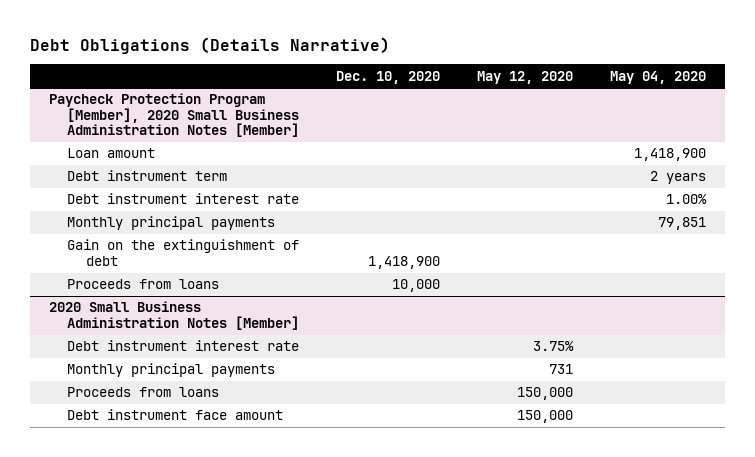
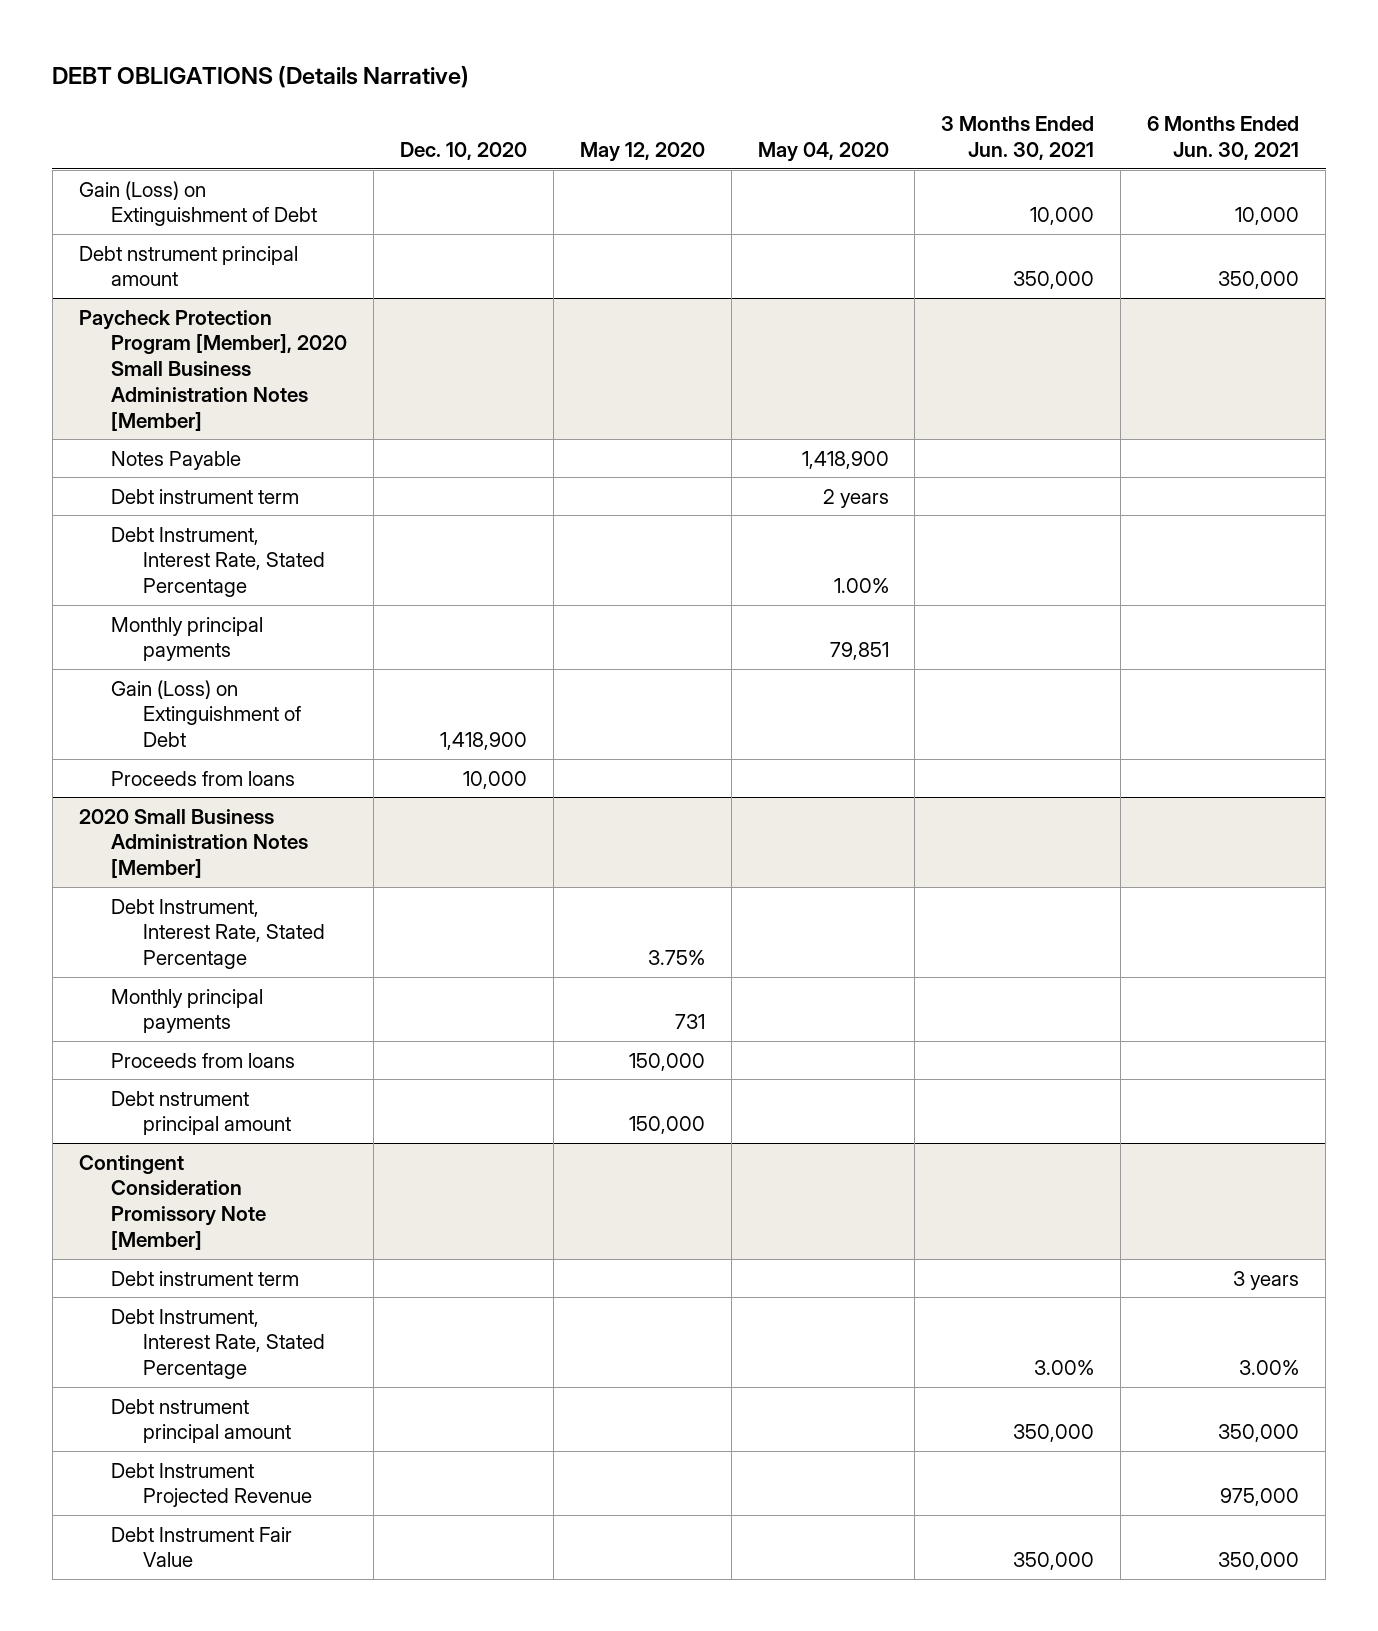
[30,36,391,54] Debt Obligations (Details Narrative) -> [52,65,470,88] DEBT OBLIGATIONS (Details Narrative)
none -> [941,116,1095,160] 3 Months Ended Jun. 30, 2021
none -> [1147,116,1300,160] 6 Months Ended Jun. 30, 2021
none -> [78,180,317,227] Gain (Loss) on Extinguishment of Debt
none -> [78,245,298,287] Debt nstrument principal amount
[67,148,156,159] Loan amount -> [110,450,241,470] Notes Payable
[67,193,300,205] Debt instrument interest rate -> [110,526,326,598] Debt Instrument, Interest Rate, Stated Percentage
[67,239,300,266] Gain on the extinguishment of debt -> [110,679,302,748] Gain (Loss) on Extinguishment of Debt
[67,340,300,352] Debt instrument interest rate -> [110,898,326,970] Debt Instrument, Interest Rate, Stated Percentage
[67,409,284,421] Debt instrument face amount -> [110,1090,292,1136] Debt nstrument principal amount
none -> [78,1154,266,1250] Contingent Consideration Promissory Note [Member]
none -> [110,1270,299,1286] Debt instrument term
none -> [110,1308,326,1380] Debt Instrument, Interest Rate, Stated Percentage
none -> [110,1398,292,1444] Debt nstrument principal amount
none -> [110,1462,313,1508] Debt Instrument Projected Revenue
none -> [110,1526,292,1568] Debt Instrument Fair Value

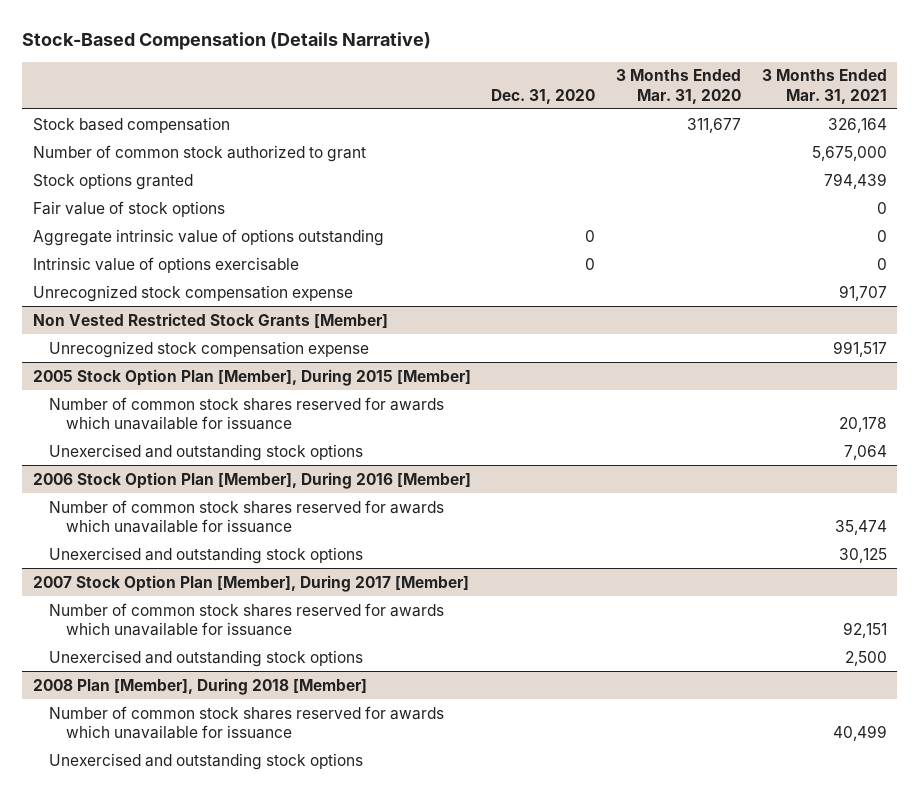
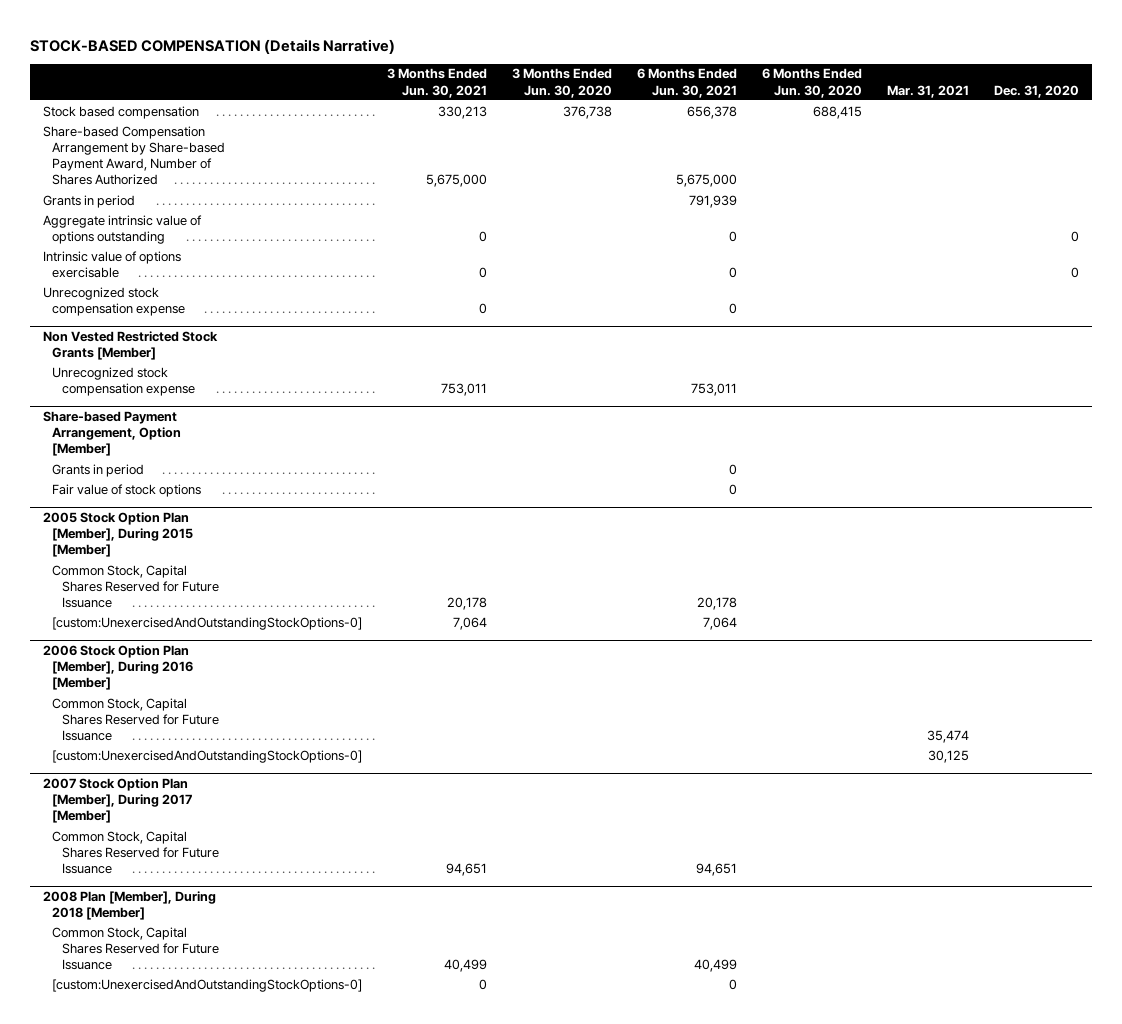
[22,32,432,51] Stock-Based Compensation (Details Narrative) -> [30,38,396,54] STOCK-BASED COMPENSATION (Details Narrative)
[616,69,742,104] 3 Months Ended Mar. 31, 2020 -> none
[761,69,887,104] 3 Months Ended Mar. 31, 2021 -> none
none -> [387,68,488,98] 3 Months Ended Jun. 30, 2021
none -> [512,68,613,98] 3 Months Ended Jun. 30, 2020
none -> [637,68,738,98] 6 Months Ended Jun. 30, 2021
none -> [762,68,863,98] 6 Months Ended Jun. 30, 2020
none -> [887,84,970,98] Mar. 31, 2021
[32,200,225,217] Fair value of stock options -> none
[32,144,366,162] Number of common stock authorized to grant -> [42,125,226,186] Share-based Compensation Arrangement by Share-based Payment Award, Number of Shares Authorized
[32,172,193,190] Stock options granted -> [42,194,135,208] Grants in period
none -> [42,410,182,457] Share-based Payment Arrangement, Option [Member]
none -> [52,463,145,477] Grants in period
none -> [52,483,202,497] Fair value of stock options
[49,396,445,430] Number of common stock shares reserved for awards which unavailable for issuance -> [52,564,219,609] Common Stock, Capital Shares Reserved for Future Issuance
[49,443,364,461] Unexercised and outstanding stock options -> [52,616,363,630] [custom:UnexercisedAndOutstandingStockOptions-0]
[49,499,445,533] Number of common stock shares reserved for awards which unavailable for issuance -> [52,697,219,742] Common Stock, Capital Shares Reserved for Future Issuance
[49,546,364,564] Unexercised and outstanding stock options -> [52,749,363,763] [custom:UnexercisedAndOutstandingStockOptions-0]
[49,649,364,667] Unexercised and outstanding stock options -> none
[49,602,445,636] Number of common stock shares reserved for awards which unavailable for issuance -> [52,830,219,875] Common Stock, Capital Shares Reserved for Future Issuance
[49,705,445,739] Number of common stock shares reserved for awards which unavailable for issuance -> [52,926,219,971] Common Stock, Capital Shares Reserved for Future Issuance
[49,752,364,770] Unexercised and outstanding stock options -> [52,978,363,992] [custom:UnexercisedAndOutstandingStockOptions-0]

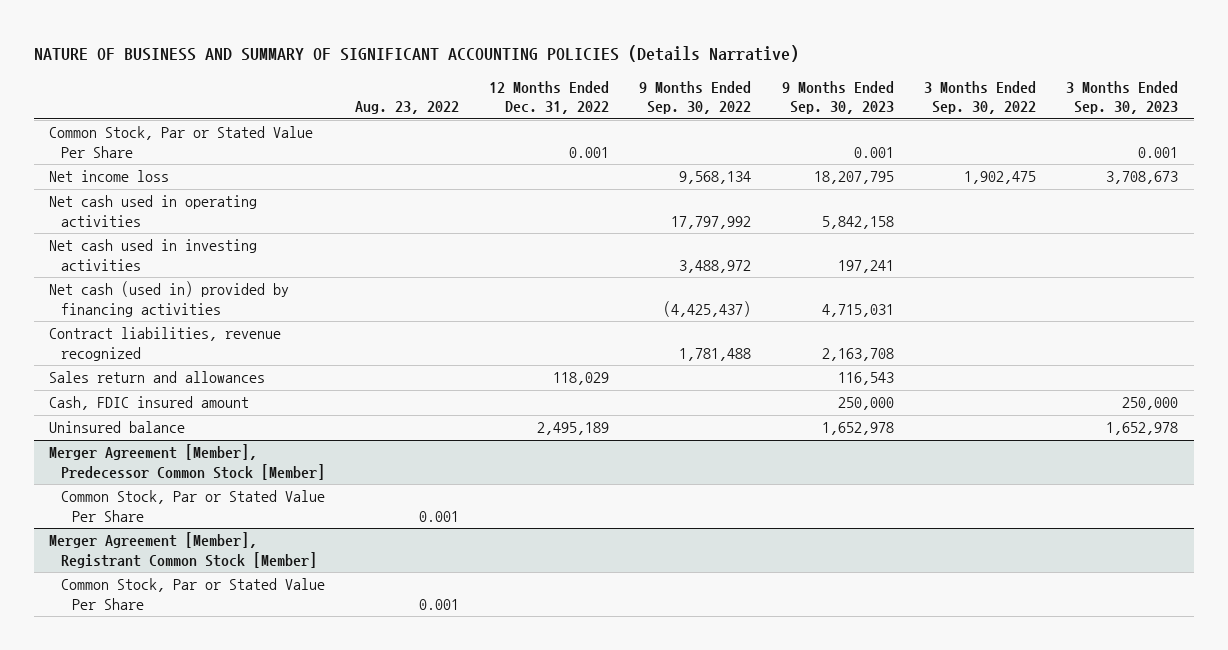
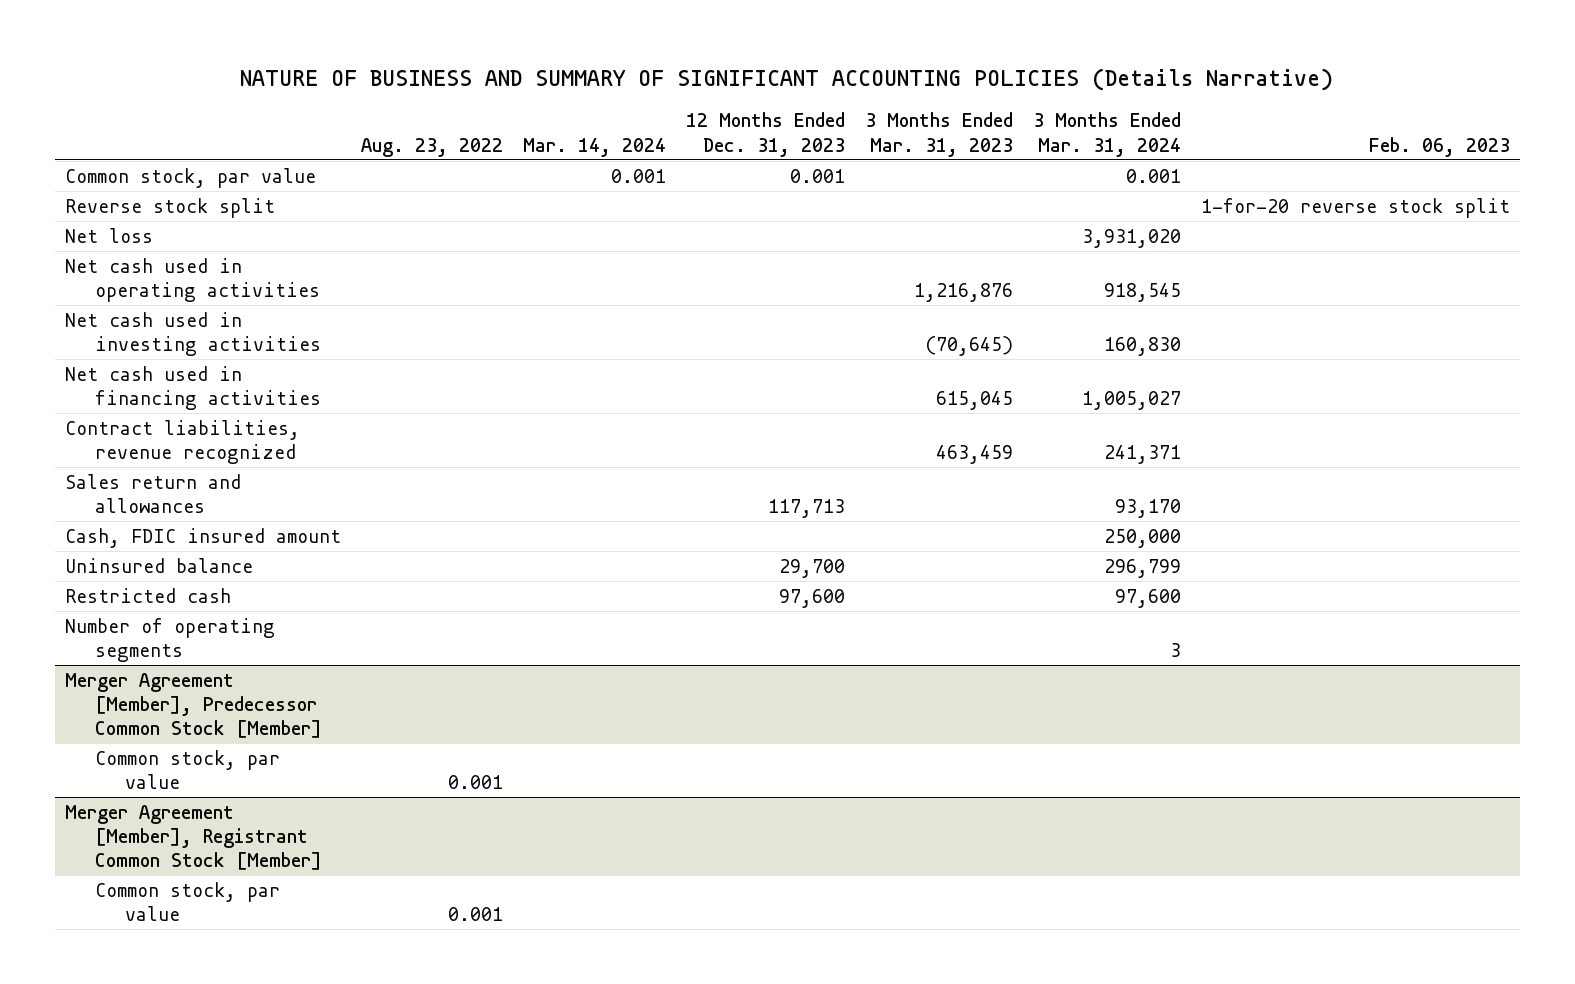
[489,80,610,115] 12 Months Ended Dec. 31, 2022 -> none
[639,80,752,115] 9 Months Ended Sep. 30, 2022 -> none
[781,80,894,115] 9 Months Ended Sep. 30, 2023 -> none
[924,80,1037,115] 3 Months Ended Sep. 30, 2022 -> none
[1066,80,1179,115] 3 Months Ended Sep. 30, 2023 -> none
none -> [523,137,667,157] Mar. 14, 2024
none -> [685,112,845,157] 12 Months Ended Dec. 31, 2023
none -> [864,112,1013,157] 3 Months Ended Mar. 31, 2023
none -> [1032,112,1181,157] 3 Months Ended Mar. 31, 2024
none -> [1368,136,1510,157] Feb. 06, 2023
[49,126,314,159] Common Stock, Par or Stated Value Per Share -> [65,167,317,188] Common stock, par value
none -> [65,197,276,218] Reverse stock split
[49,170,170,183] Net income loss -> [65,227,154,243] Net loss
[49,281,290,318] Net cash (used in) provided by financing activities -> [65,365,322,411] Net cash used in financing activities
none -> [65,587,232,603] Restricted cash
none -> [65,617,276,663] Number of operating segments
[60,490,325,523] Common Stock, Par or Stated Value Per Share -> [95,749,281,790] Common stock, par value
[60,578,325,611] Common Stock, Par or Stated Value Per Share -> [95,881,281,922] Common stock, par value

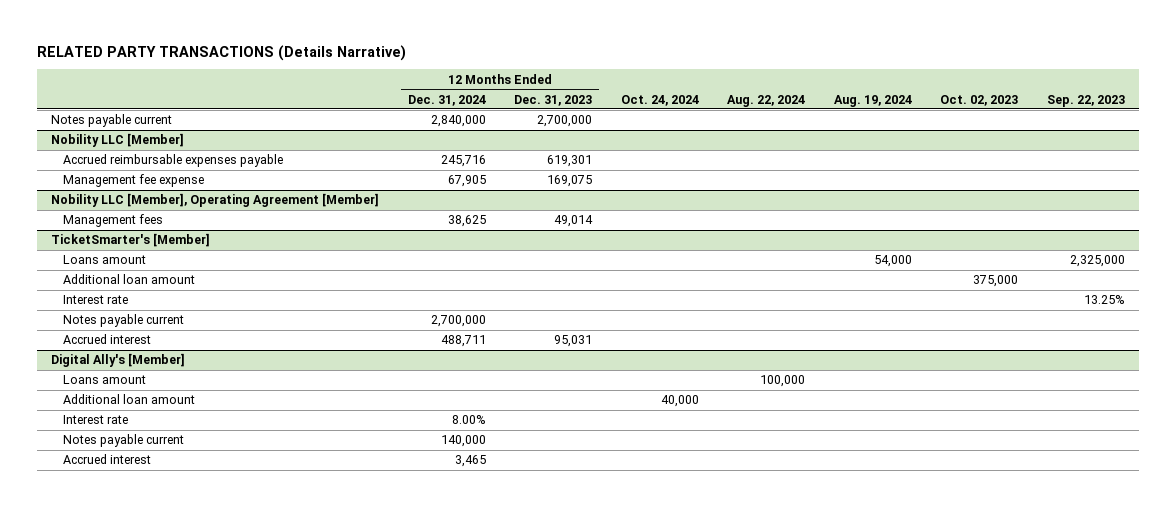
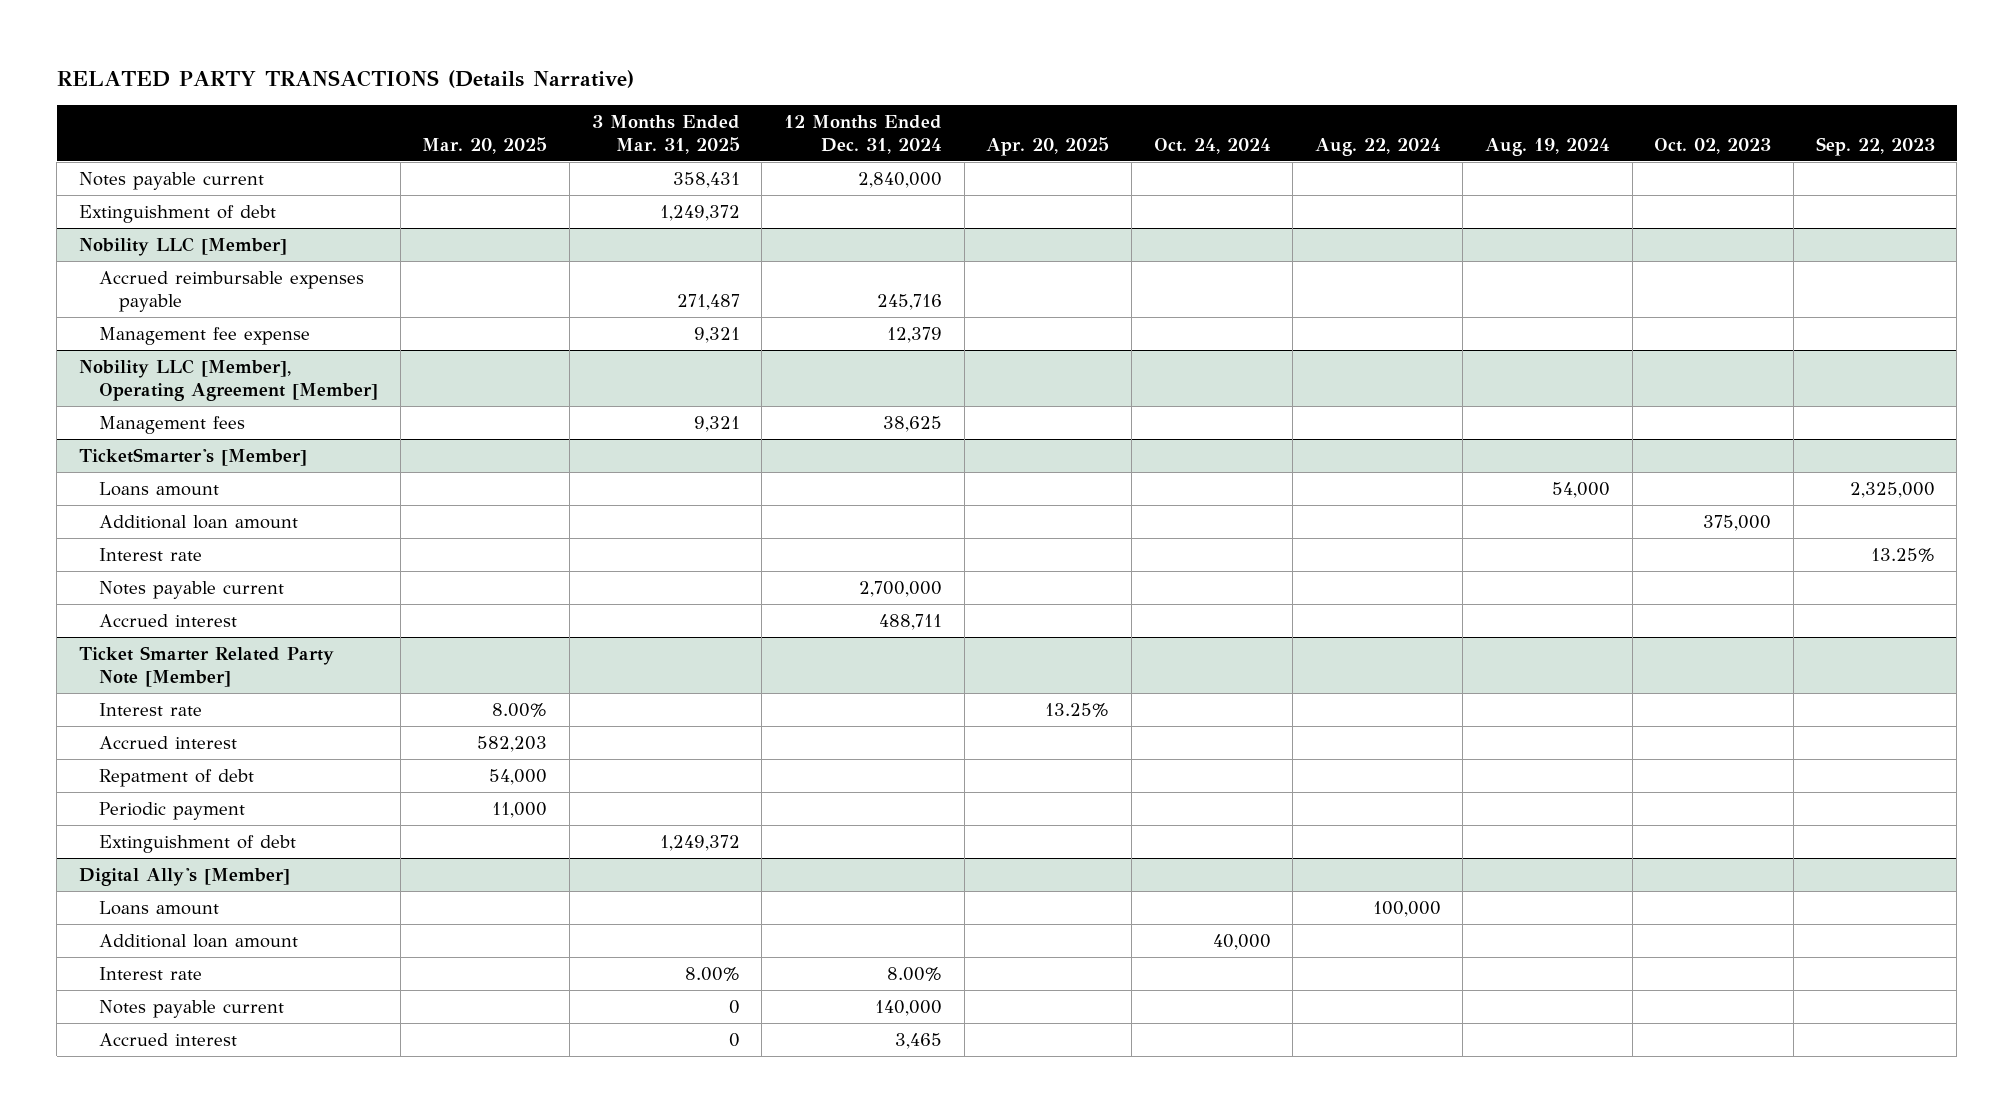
[514,94,593,106] Dec. 31, 2023 -> none
none -> [422,136,548,154] Mar. 20, 2025
none -> [591,114,740,154] 3 Months Ended Mar. 31, 2025
none -> [986,136,1110,156] Apr. 20, 2025
none -> [78,205,276,224] Extinguishment of debt
[447,175,486,188] 67,905 -> [887,327,943,344] 12,379
none -> [78,646,334,688] Ticket Smarter Related Party Note [Member]
none -> [99,703,203,717] Interest rate
none -> [99,736,238,750] Accrued interest
none -> [99,769,255,788] Repatment of debt
none -> [99,802,246,821] Periodic payment
none -> [99,835,297,854] Extinguishment of debt

